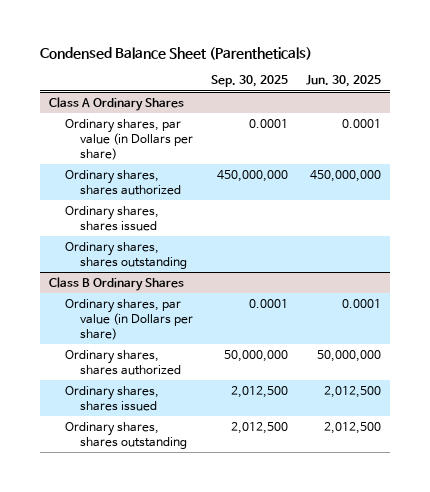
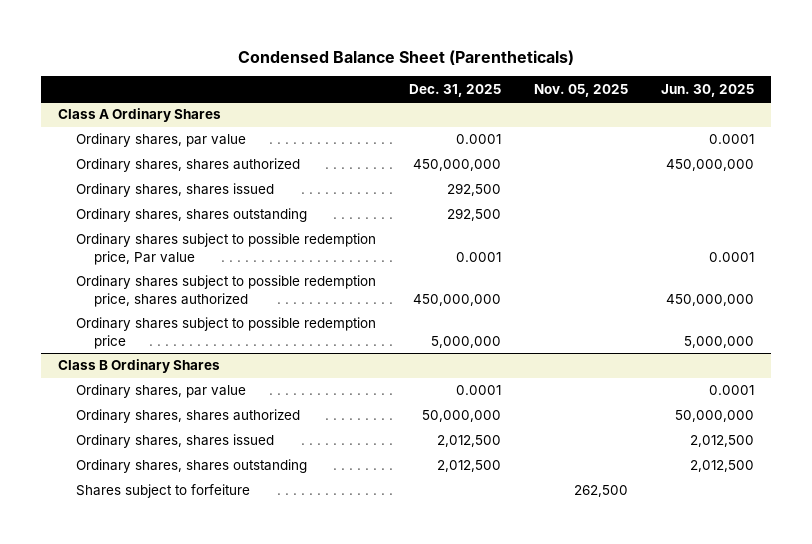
[211,75,289,88] Sep. 30, 2025 -> none
none -> [409,83,502,97] Dec. 31, 2025
none -> [534,83,629,97] Nov. 05, 2025
[64,118,194,160] Ordinary shares, par value (in Dollars per share) -> [76,133,247,148] Ordinary shares, par value
none -> [76,233,377,265] Ordinary shares subject to possible redemption price, Par value
none -> [76,275,377,307] Ordinary shares subject to possible redemption price, shares authorized
none -> [76,317,377,349] Ordinary shares subject to possible redemption price
[64,298,194,340] Ordinary shares, par value (in Dollars per share) -> [76,384,247,399] Ordinary shares, par value
none -> [76,484,251,499] Shares subject to forfeiture

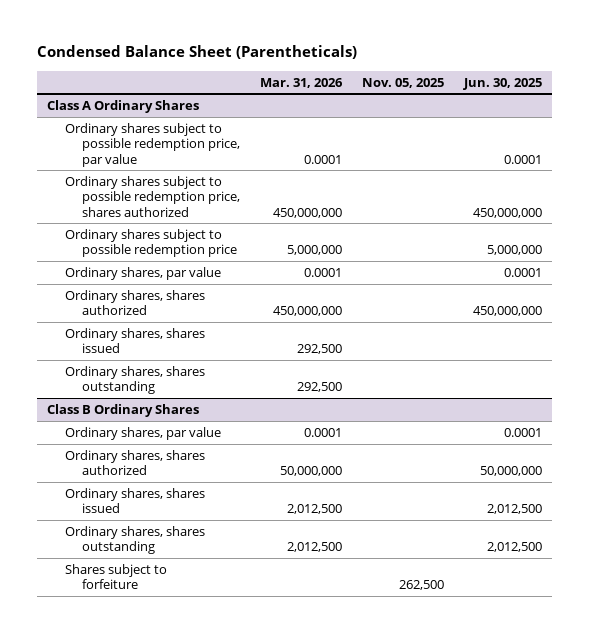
[409,83,502,97] Dec. 31, 2025 -> none
none -> [259,77,343,88] Mar. 31, 2026
none -> [64,123,241,167] Ordinary shares subject to possible redemption price, par value
[76,275,377,307] Ordinary shares subject to possible redemption price, shares authorized -> [64,176,241,217] Ordinary shares subject to possible redemption price, shares authorized
[76,317,377,349] Ordinary shares subject to possible redemption price -> [64,229,238,258] Ordinary shares subject to possible redemption price
[76,233,377,265] Ordinary shares subject to possible redemption price, Par value -> none

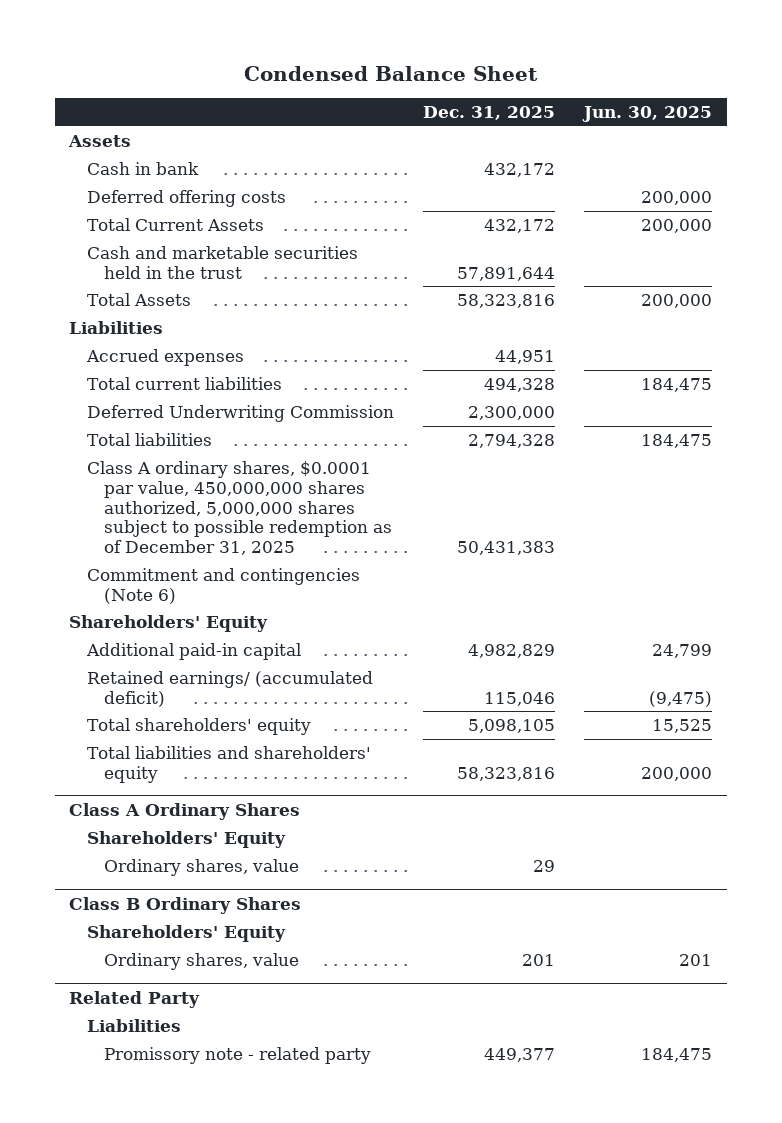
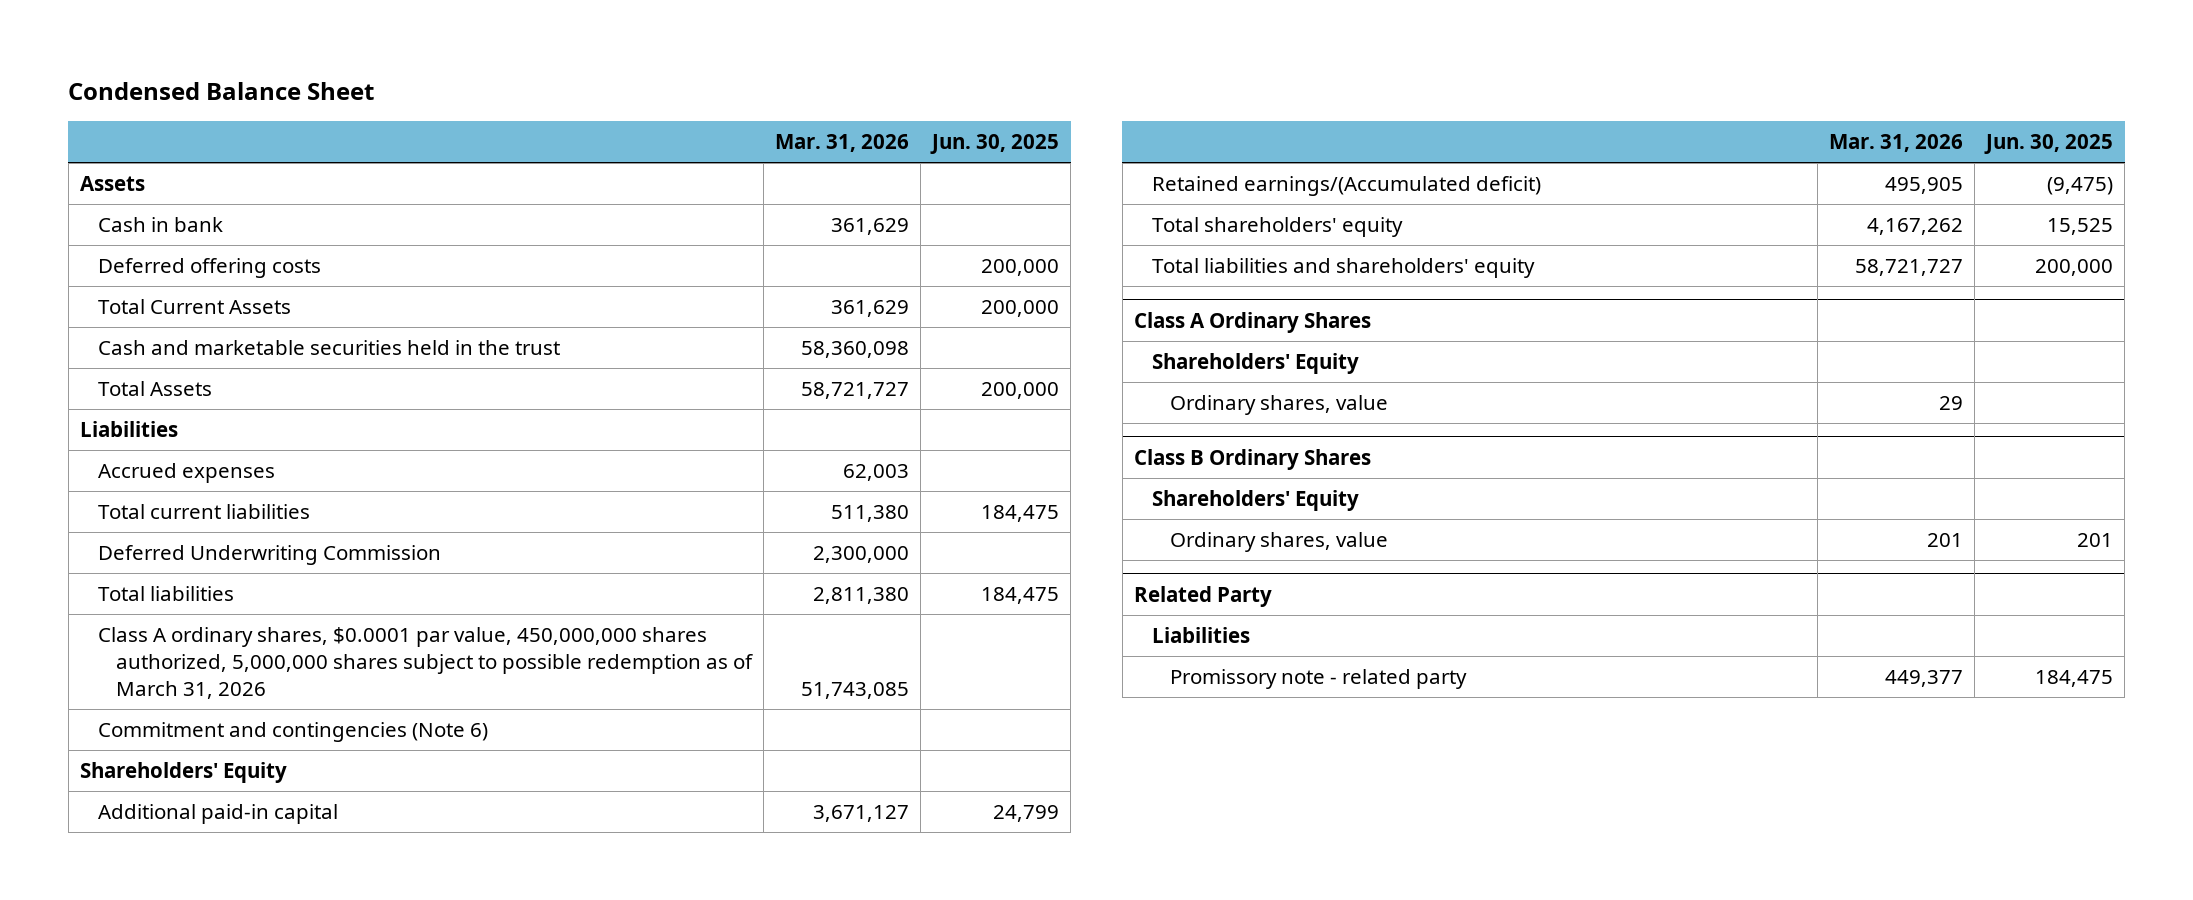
[423,106,556,121] Dec. 31, 2025 -> none
none -> [774,134,909,153] Mar. 31, 2026
[86,461,392,555] Class A ordinary shares, $0.0001 par value, 450,000,000 shares authorized, 5,000,000 shares subject to possible redemption as of December 31, 2025 -> [97,627,753,699] Class A ordinary shares, $0.0001 par value, 450,000,000 shares authorized, 5,000,000 shares subject to possible redemption as of March 31, 2026
[86,671,373,707] Retained earnings/ (accumulated deficit) -> [1151,176,1541,197] Retained earnings/(Accumulated deficit)

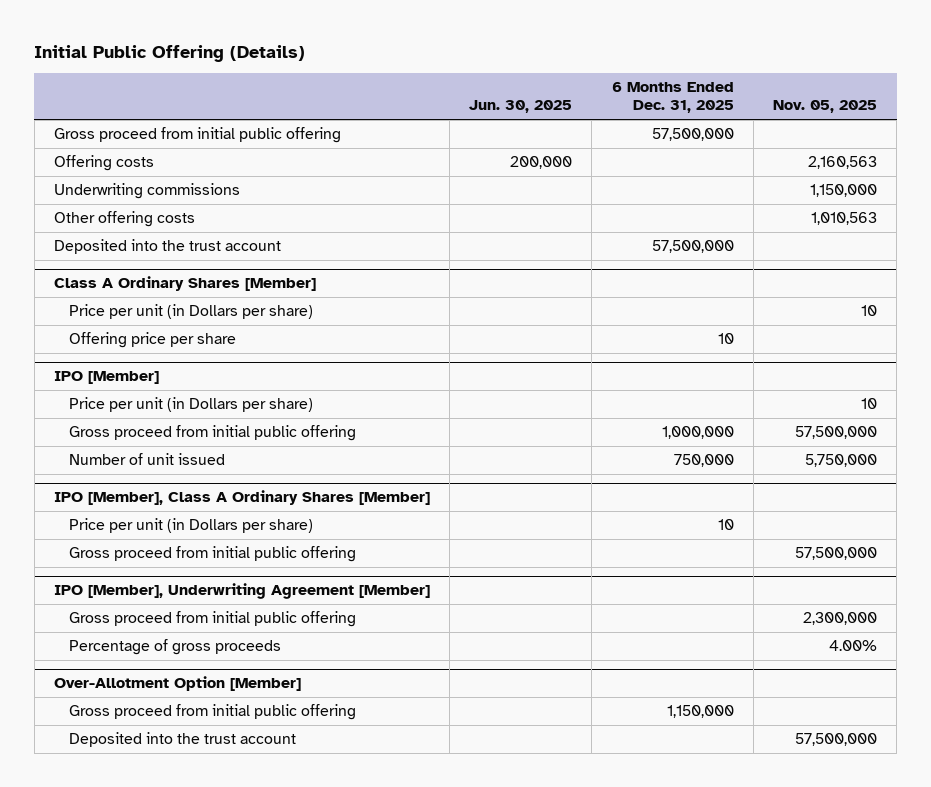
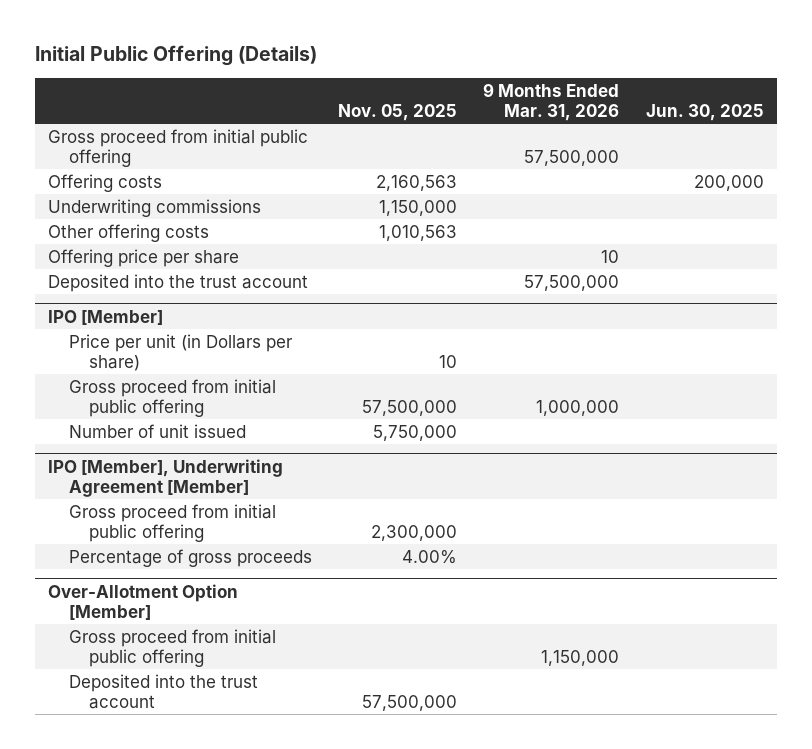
[611,82,734,114] 6 Months Ended Dec. 31, 2025 -> none
none -> [483,82,620,121] 9 Months Ended Mar. 31, 2026
[53,276,316,292] Class A Ordinary Shares [Member] -> none
[69,304,314,320] Price per unit (in Dollars per share) -> none
[53,239,281,255] Deposited into the trust account -> [47,273,308,292] Deposited into the trust account
[53,490,430,506] IPO [Member], Class A Ordinary Shares [Member] -> none
[69,518,314,534] Price per unit (in Dollars per share) -> none
[69,546,357,563] Gross proceed from initial public offering -> none

